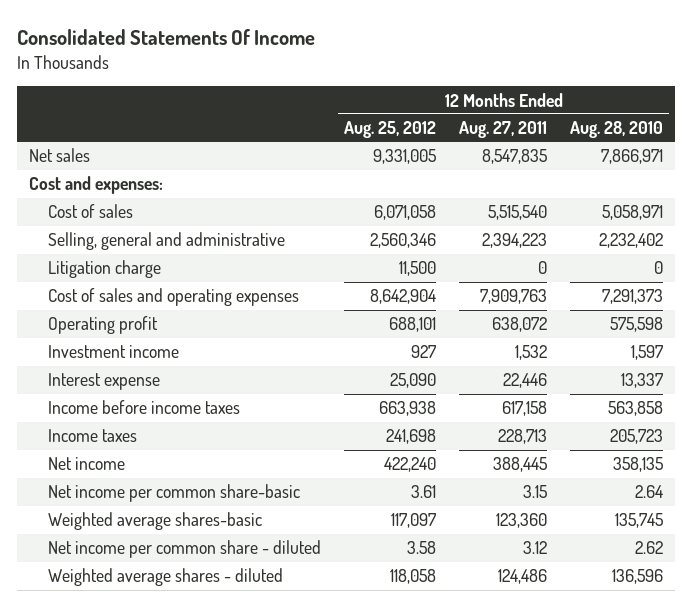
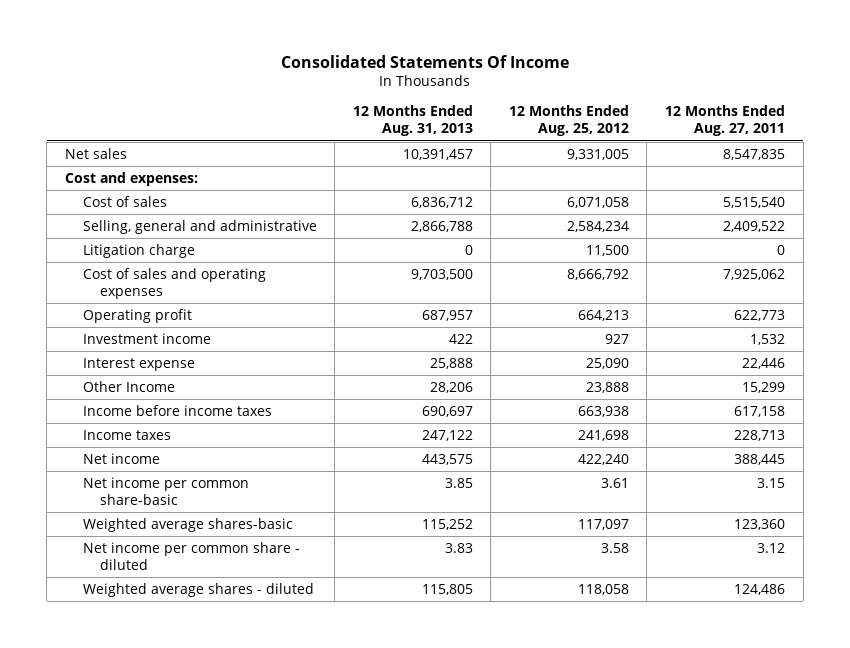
[570,121,664,139] Aug. 28, 2010 -> none
none -> [352,105,473,137] 12 Months Ended Aug. 31, 2013
[370,233,437,249] 2,560,346 -> [566,220,629,232] 2,584,234
[482,233,548,249] 2,394,223 -> [722,220,785,232] 2,409,522
[370,289,437,305] 8,642,904 -> [566,268,629,280] 8,666,792
[480,289,548,305] 7,909,763 -> [722,268,785,280] 7,925,062
[389,317,437,333] 688,101 -> [577,309,629,321] 664,213
[492,317,548,333] 638,072 -> [733,309,785,321] 622,773
none -> [82,380,175,392] Other Income

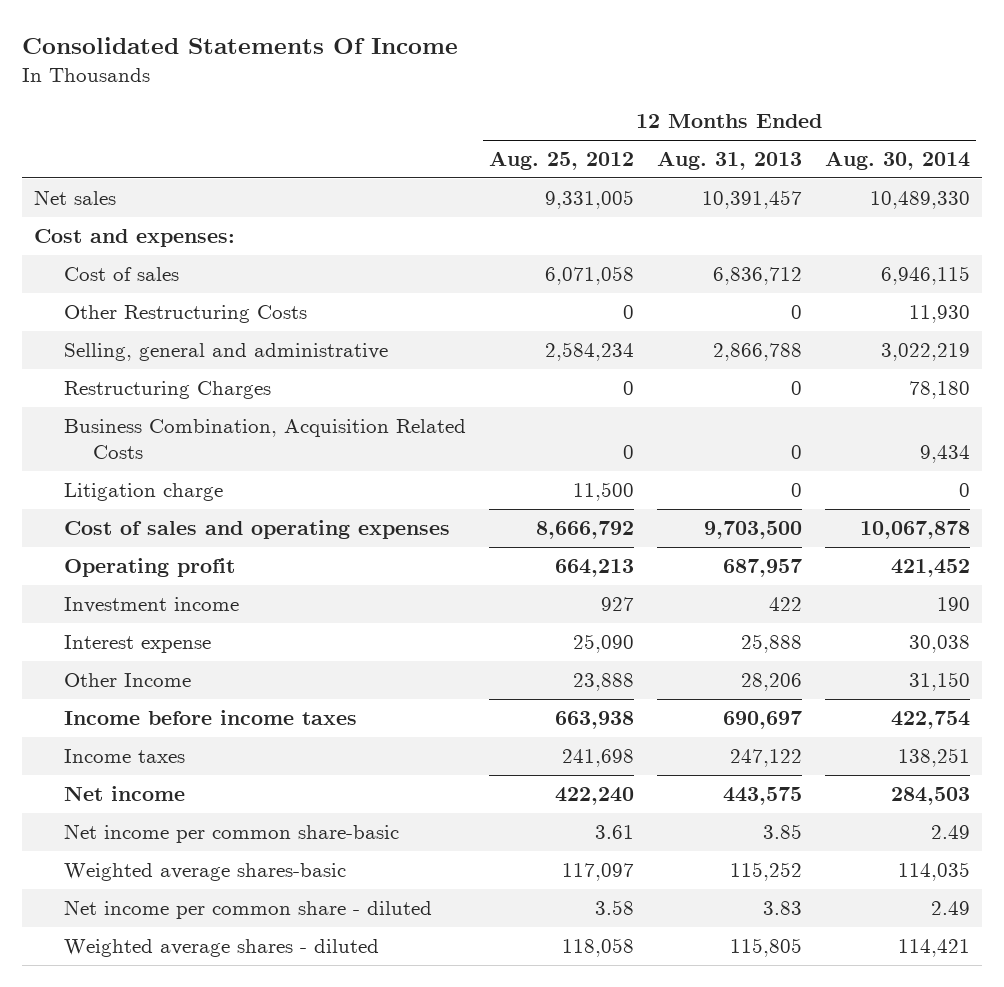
[664,105,785,137] 12 Months Ended Aug. 27, 2011 -> none
none -> [825,150,971,170] Aug. 30, 2014
none -> [63,304,307,323] Other Restructuring Costs
none -> [63,380,271,399] Restructuring Charges
none -> [63,418,466,460] Business Combination, Acquisition Related Costs

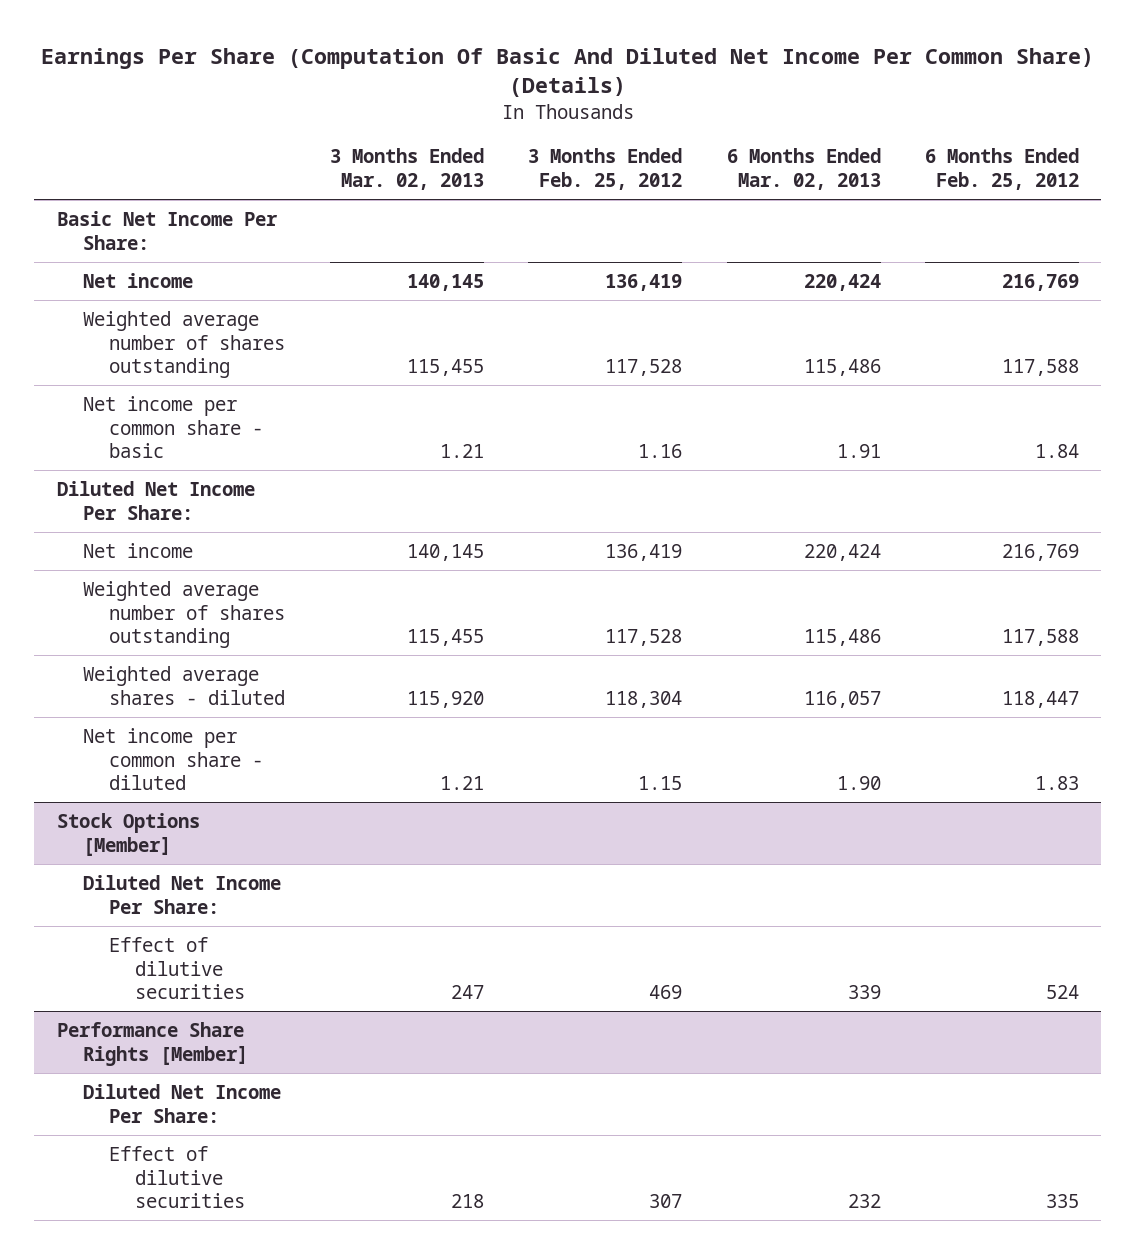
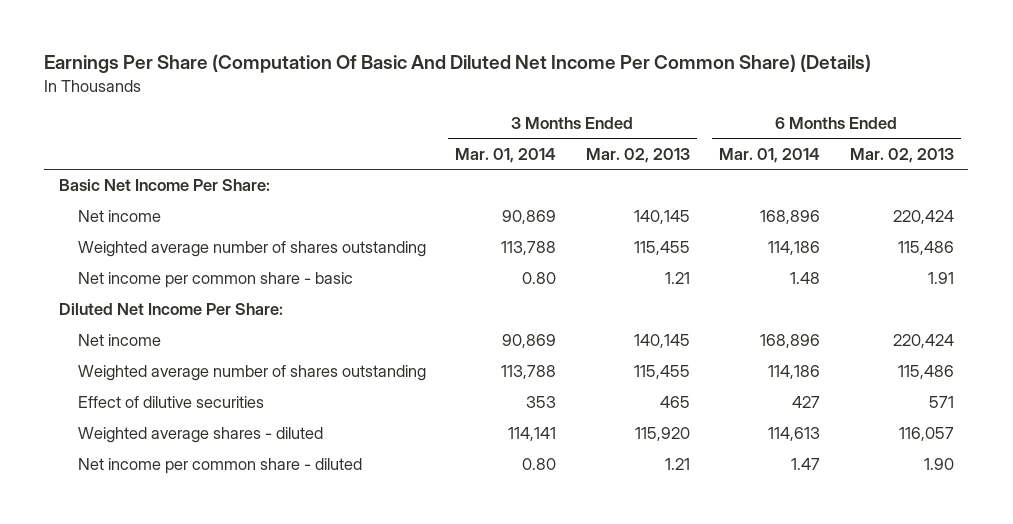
[528,148,683,191] 3 Months Ended Feb. 25, 2012 -> none
[925,148,1080,191] 6 Months Ended Feb. 25, 2012 -> none
none -> [455,148,557,164] Mar. 01, 2014
none -> [719,148,821,164] Mar. 01, 2014
none -> [77,396,264,409] Effect of dilutive securities
[56,812,200,856] Stock Options [Member] -> none
[82,874,281,914] Diluted Net Income Per Share: -> none
[109,936,246,1000] Effect of dilutive securities -> none
[56,1021,248,1066] Performance Share Rights [Member] -> none
[82,1083,281,1123] Diluted Net Income Per Share: -> none
[109,1145,246,1209] Effect of dilutive securities -> none

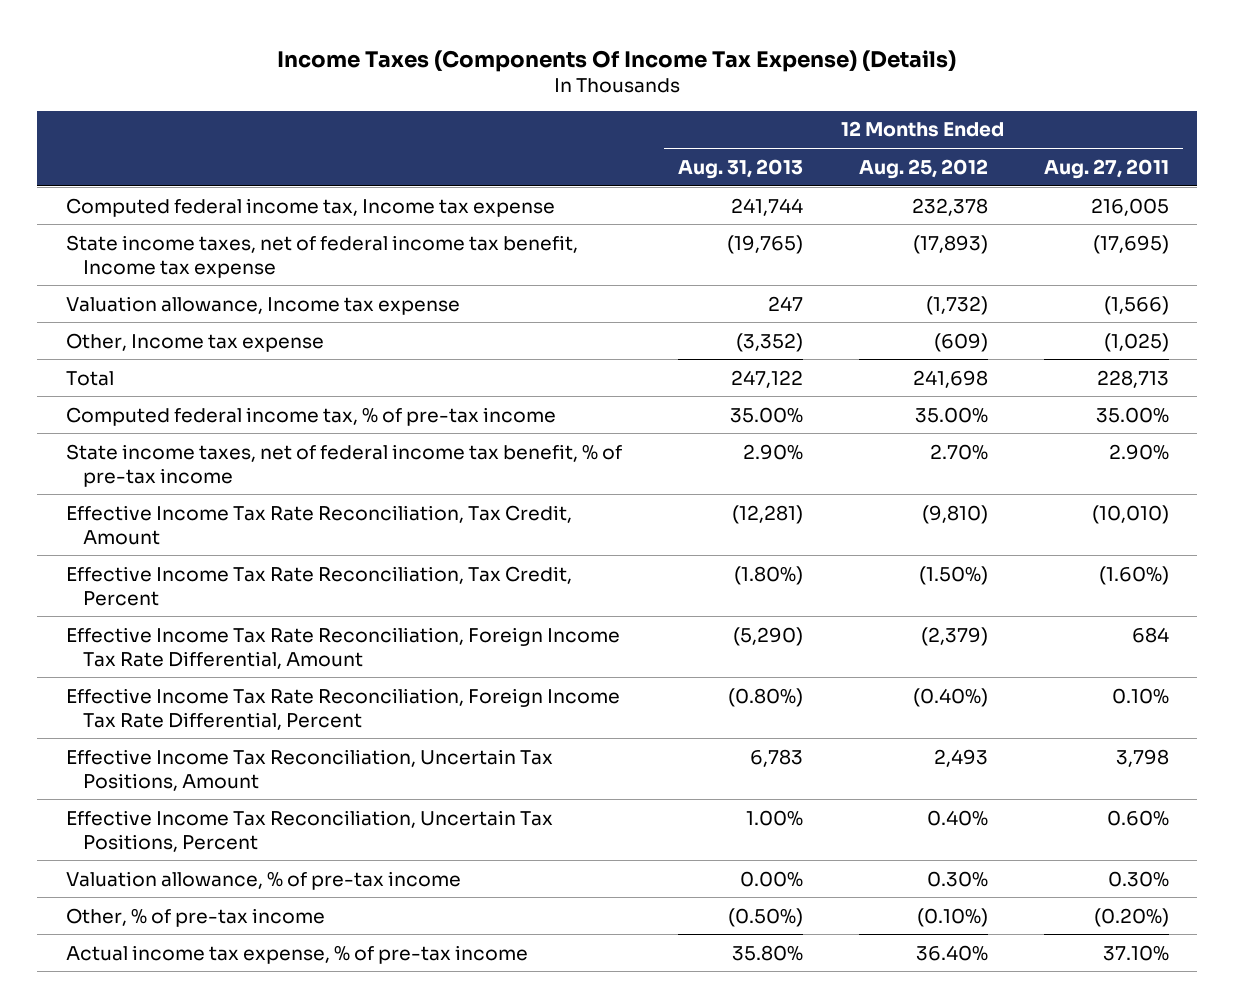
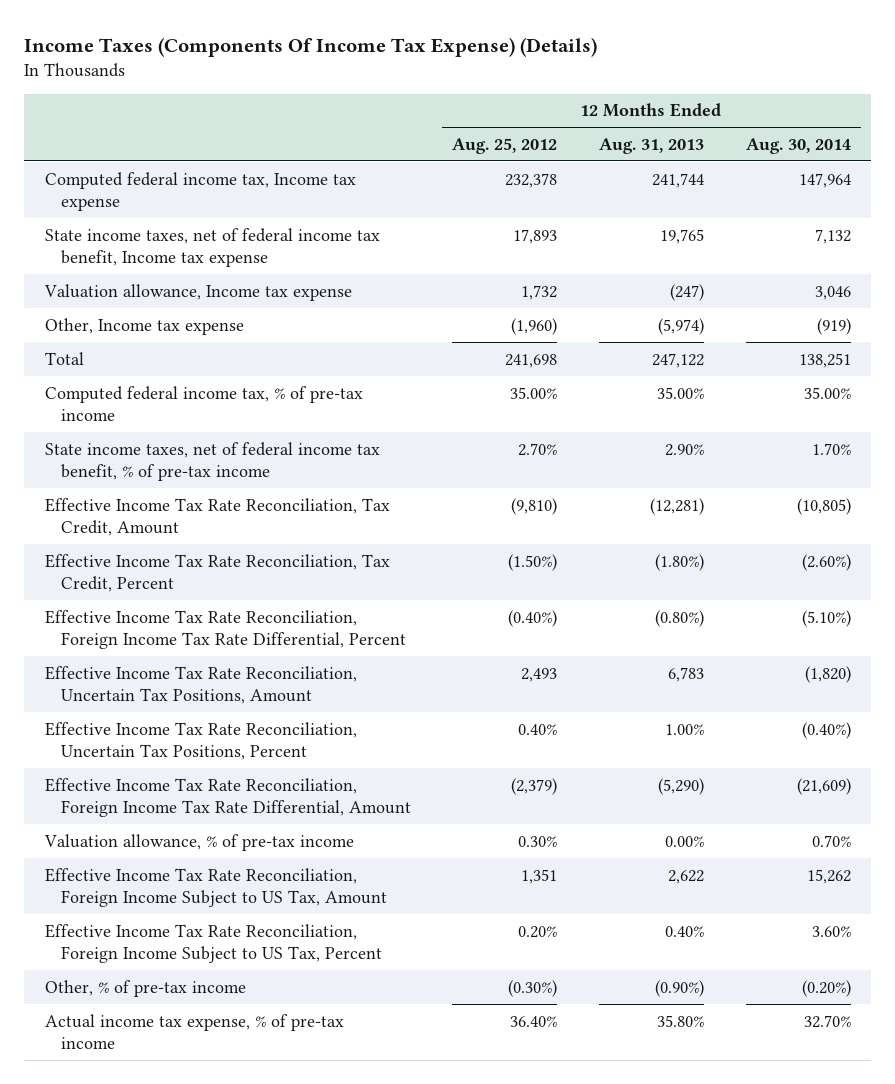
[1043,158,1169,179] Aug. 27, 2011 -> none
none -> [745,137,851,154] Aug. 30, 2014
[726,234,803,254] (19,765) -> [659,228,704,244] 19,765
[912,234,988,254] (17,893) -> [513,228,558,244] 17,893
[767,295,803,311] 247 -> [669,283,704,301] (247)
[925,295,988,315] (1,732) -> [521,284,558,300] 1,732
[735,332,803,352] (3,352) -> [657,317,704,335] (5,974)
[933,332,988,352] (609) -> [511,317,558,335] (1,960)
[65,748,553,791] Effective Income Tax Reconciliation, Uncertain Tax Positions, Amount -> [44,665,357,704] Effective Income Tax Rate Reconciliation, Uncertain Tax Positions, Amount
[65,809,553,852] Effective Income Tax Reconciliation, Uncertain Tax Positions, Percent -> [44,721,357,760] Effective Income Tax Rate Reconciliation, Uncertain Tax Positions, Percent
[65,626,620,669] Effective Income Tax Rate Reconciliation, Foreign Income Tax Rate Differential, Amount -> [44,777,411,817] Effective Income Tax Rate Reconciliation, Foreign Income Tax Rate Differential, Amount
none -> [44,867,387,907] Effective Income Tax Rate Reconciliation, Foreign Income Subject to US Tax, Amount
none -> [44,923,382,963] Effective Income Tax Rate Reconciliation, Foreign Income Subject to US Tax, Percent
[727,907,803,927] (0.50%) -> [654,979,704,997] (0.90%)
[916,907,988,927] (0.10%) -> [508,979,558,997] (0.30%)

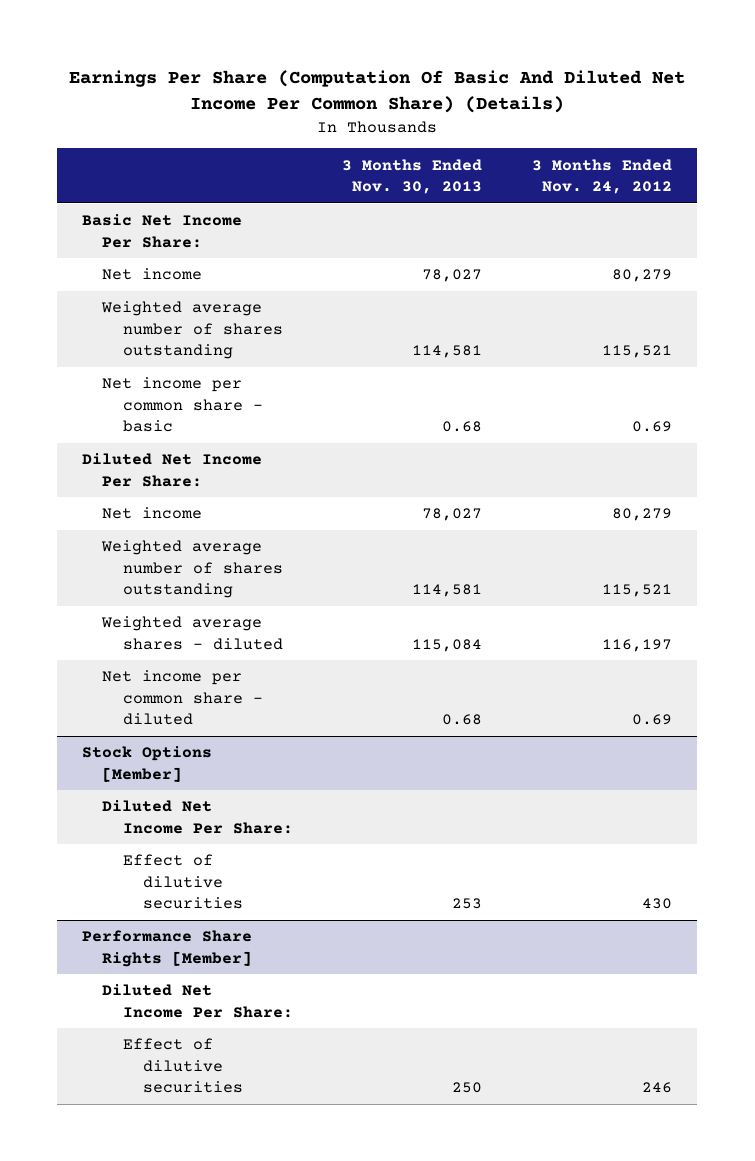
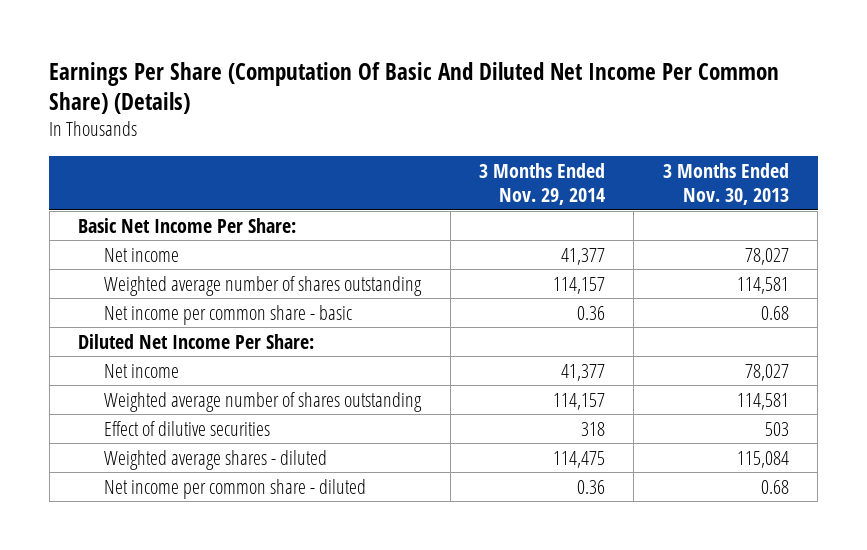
[532,158,673,194] 3 Months Ended Nov. 24, 2012 -> none
none -> [479,162,606,205] 3 Months Ended Nov. 29, 2014
none -> [104,420,271,436] Effect of dilutive securities
[82,746,213,782] Stock Options [Member] -> none
[102,800,293,834] Diluted Net Income Per Share: -> none
[122,854,243,910] Effect of dilutive securities -> none
[82,930,253,967] Performance Share Rights [Member] -> none
[102,984,293,1018] Diluted Net Income Per Share: -> none
[122,1038,243,1094] Effect of dilutive securities -> none

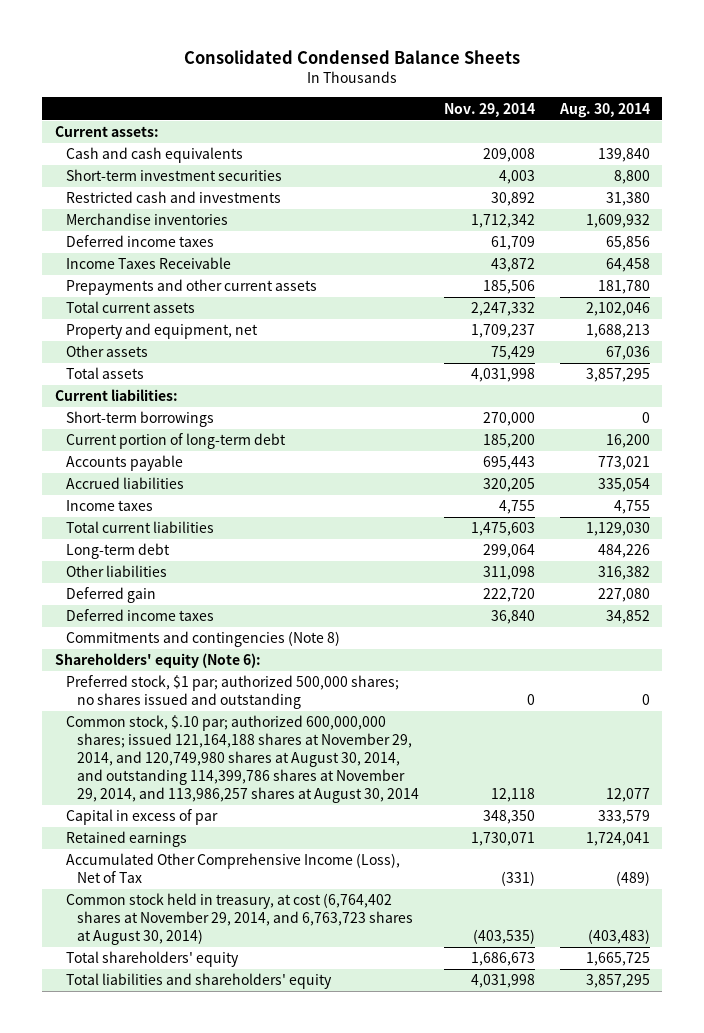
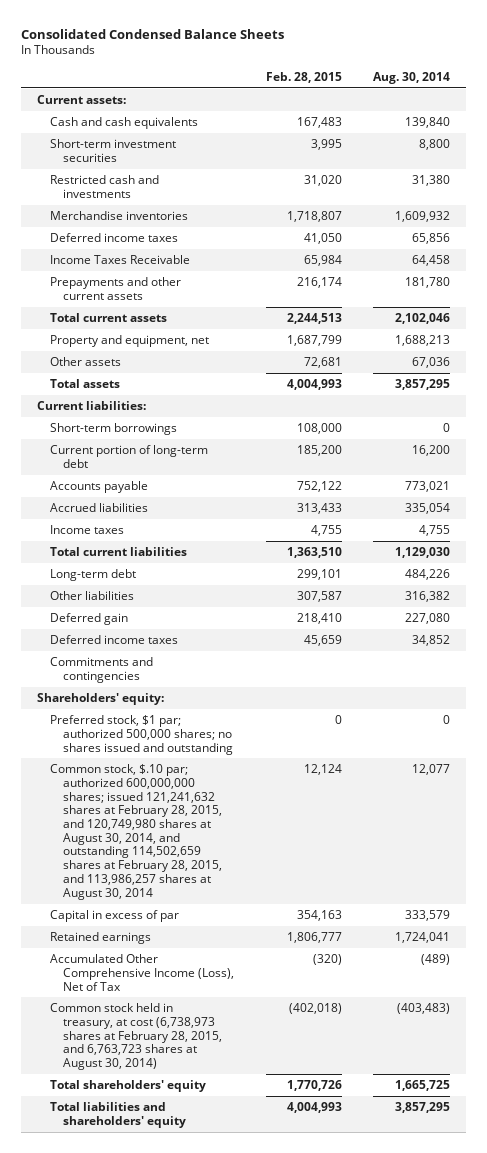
[443,102,535,117] Nov. 29, 2014 -> none
none -> [265,71,342,83] Feb. 28, 2015
[65,631,340,648] Commitments and contingencies (Note 8) -> [49,657,153,683] Commitments and contingencies
[54,653,261,669] Shareholders' equity (Note 6): -> [37,693,165,706] Shareholders' equity:
[65,715,419,804] Common stock, $.10 par; authorized 600,000,000 shares; issued 121,164,188 shares at November 29, 2014, and 120,749,980 shares at August 30, 2014, and outstanding 114,399,786 shares at November 29, 2014, and 113,986,257 shares at August 30, 2014 -> [49,764,222,900] Common stock, $.10 par; authorized 600,000,000 shares; issued 121,241,632 shares at February 28, 2015, and 120,749,980 shares at August 30, 2014, and outstanding 114,502,659 shares at February 28, 2015, and 113,986,257 shares at August 30, 2014
[65,893,413,946] Common stock held in treasury, at cost (6,764,402 shares at November 29, 2014, and 6,763,723 shares at August 30, 2014) -> [49,1003,222,1070] Common stock held in treasury, at cost (6,738,973 shares at February 28, 2015, and 6,763,723 shares at August 30, 2014)

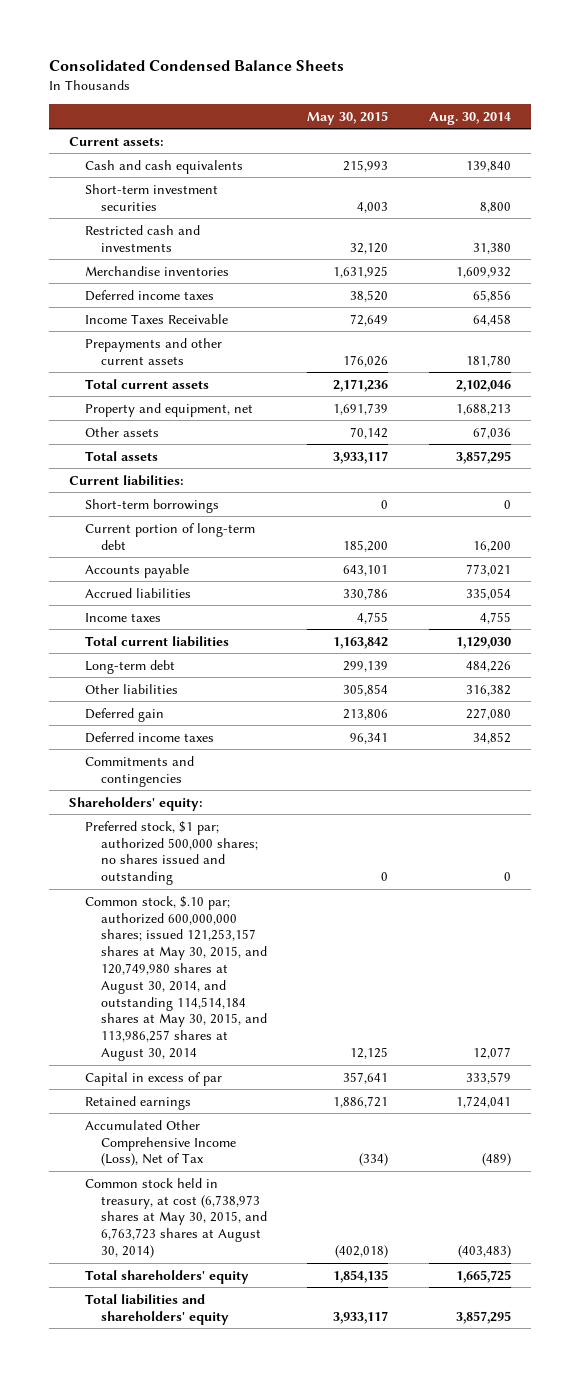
[265,71,342,83] Feb. 28, 2015 -> none
none -> [307,110,389,125] May 30, 2015
[49,764,222,900] Common stock, $.10 par; authorized 600,000,000 shares; issued 121,241,632 shares at February 28, 2015, and 120,749,980 shares at August 30, 2014, and outstanding 114,502,659 shares at February 28, 2015, and 113,986,257 shares at August 30, 2014 -> [84,895,268,1061] Common stock, $.10 par; authorized 600,000,000 shares; issued 121,253,157 shares at May 30, 2015, and 120,749,980 shares at August 30, 2014, and outstanding 114,514,184 shares at May 30, 2015, and 113,986,257 shares at August 30, 2014
[49,1003,222,1070] Common stock held in treasury, at cost (6,738,973 shares at February 28, 2015, and 6,763,723 shares at August 30, 2014) -> [84,1177,268,1258] Common stock held in treasury, at cost (6,738,973 shares at May 30, 2015, and 6,763,723 shares at August 30, 2014)

